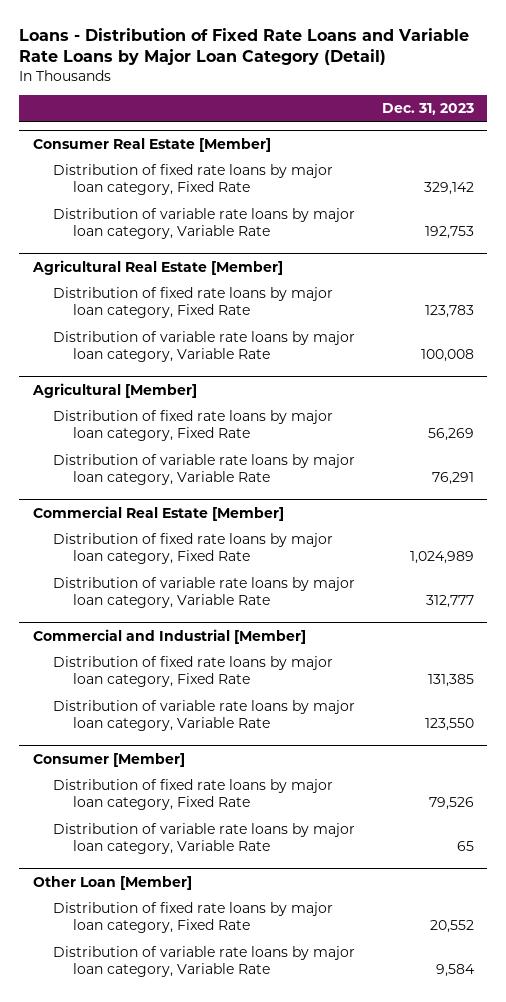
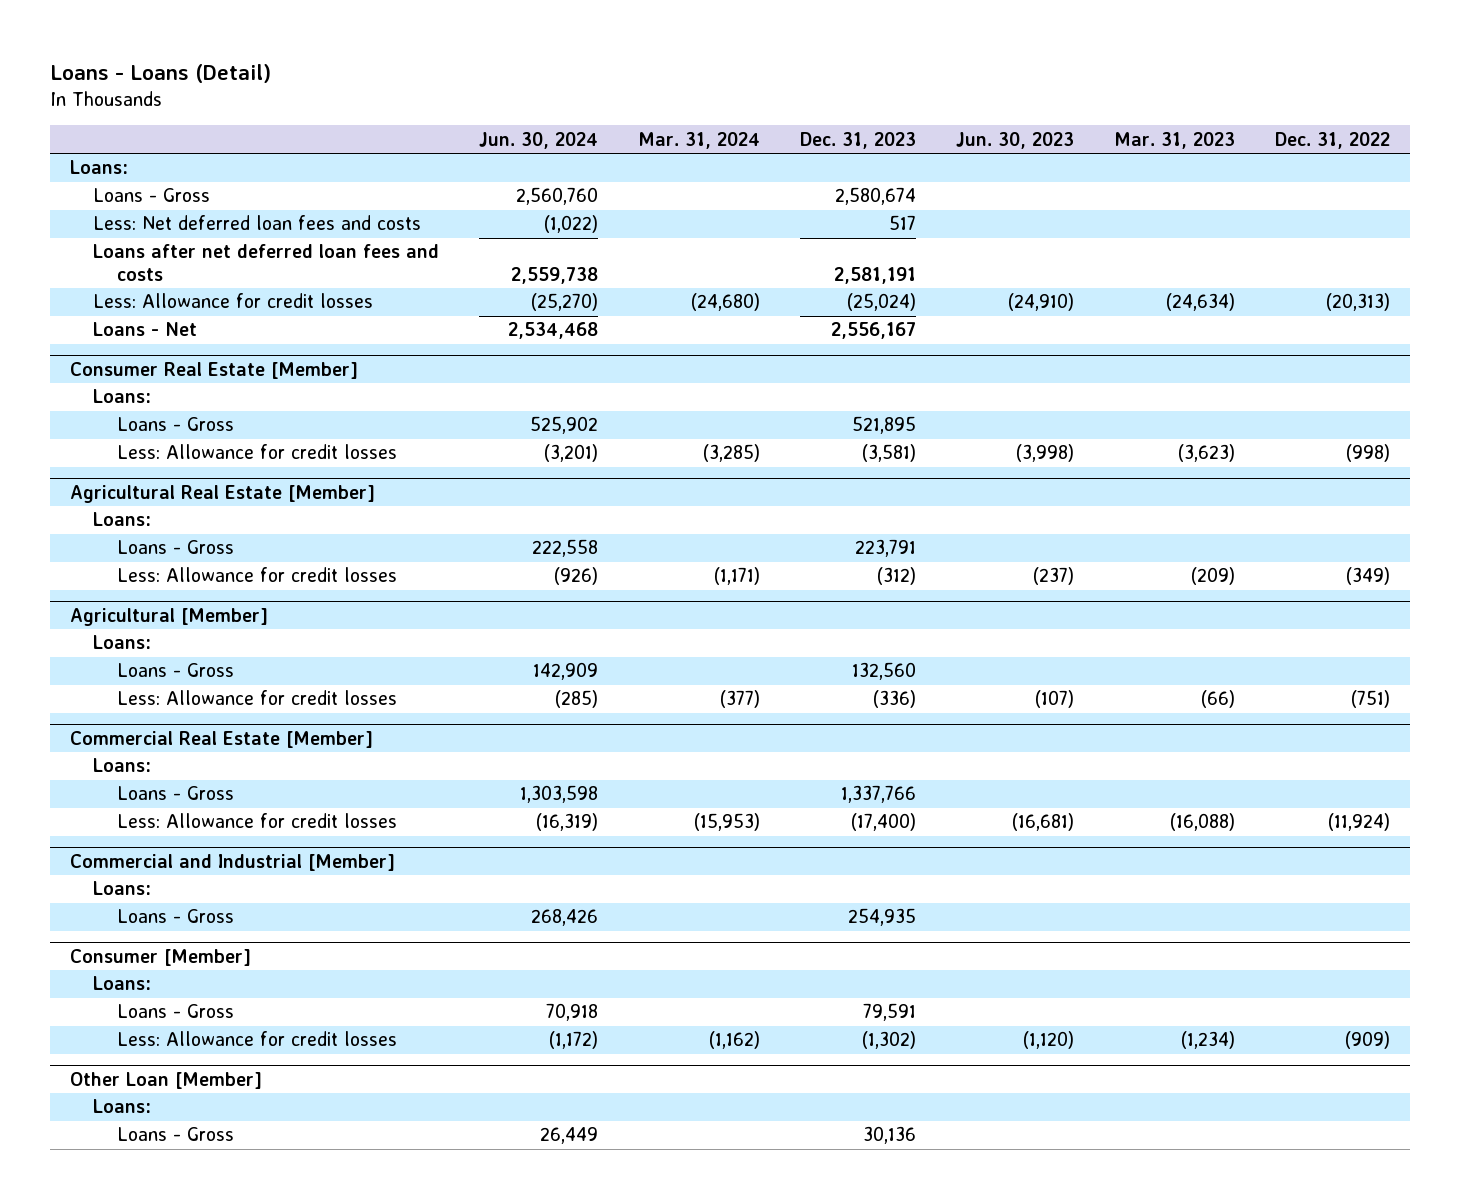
[19,27,470,66] Loans - Distribution of Fixed Rate Loans and Variable Rate Loans by Major Loan Category (Detail) -> [50,64,272,84] Loans - Loans (Detail)
none -> [479,131,599,149] Jun. 30, 2024
none -> [638,131,761,149] Mar. 31, 2024
none -> [956,131,1075,149] Jun. 30, 2023
none -> [1114,131,1236,149] Mar. 31, 2023
none -> [1275,131,1391,149] Dec. 31, 2022
none -> [70,160,129,175] Loans:
none -> [93,188,211,203] Loans - Gross
none -> [93,215,422,231] Less: Net deferred loan fees and costs
none -> [93,244,440,281] Loans after net deferred loan fees and costs
none -> [93,293,374,309] Less: Allowance for credit losses
none -> [93,322,198,337] Loans - Net
[52,164,333,196] Distribution of fixed rate loans by major loan category, Fixed Rate -> none
[52,208,355,240] Distribution of variable rate loans by major loan category, Variable Rate -> none
none -> [93,389,152,404] Loans:
none -> [116,417,234,432] Loans - Gross
none -> [116,444,397,460] Less: Allowance for credit losses
[52,287,333,319] Distribution of fixed rate loans by major loan category, Fixed Rate -> none
[52,331,355,363] Distribution of variable rate loans by major loan category, Variable Rate -> none
none -> [93,512,152,527] Loans:
none -> [116,540,234,555] Loans - Gross
none -> [116,567,397,583] Less: Allowance for credit losses
[52,410,333,442] Distribution of fixed rate loans by major loan category, Fixed Rate -> none
[52,454,355,486] Distribution of variable rate loans by major loan category, Variable Rate -> none
none -> [93,635,152,650] Loans:
none -> [116,663,234,678] Loans - Gross
none -> [116,690,397,706] Less: Allowance for credit losses
[52,533,333,565] Distribution of fixed rate loans by major loan category, Fixed Rate -> none
[52,577,355,609] Distribution of variable rate loans by major loan category, Variable Rate -> none
none -> [93,758,152,773] Loans:
none -> [116,786,234,801] Loans - Gross
none -> [116,813,397,829] Less: Allowance for credit losses
[52,656,333,688] Distribution of fixed rate loans by major loan category, Fixed Rate -> none
[52,700,355,732] Distribution of variable rate loans by major loan category, Variable Rate -> none
none -> [93,881,152,896] Loans:
none -> [116,909,234,924] Loans - Gross
[52,779,333,811] Distribution of fixed rate loans by major loan category, Fixed Rate -> none
[52,823,355,855] Distribution of variable rate loans by major loan category, Variable Rate -> none
none -> [93,976,152,991] Loans:
none -> [116,1004,234,1019] Loans - Gross
none -> [116,1031,397,1047] Less: Allowance for credit losses
[52,902,333,934] Distribution of fixed rate loans by major loan category, Fixed Rate -> none
[52,946,355,978] Distribution of variable rate loans by major loan category, Variable Rate -> none
none -> [93,1099,152,1114] Loans:
none -> [116,1127,234,1142] Loans - Gross

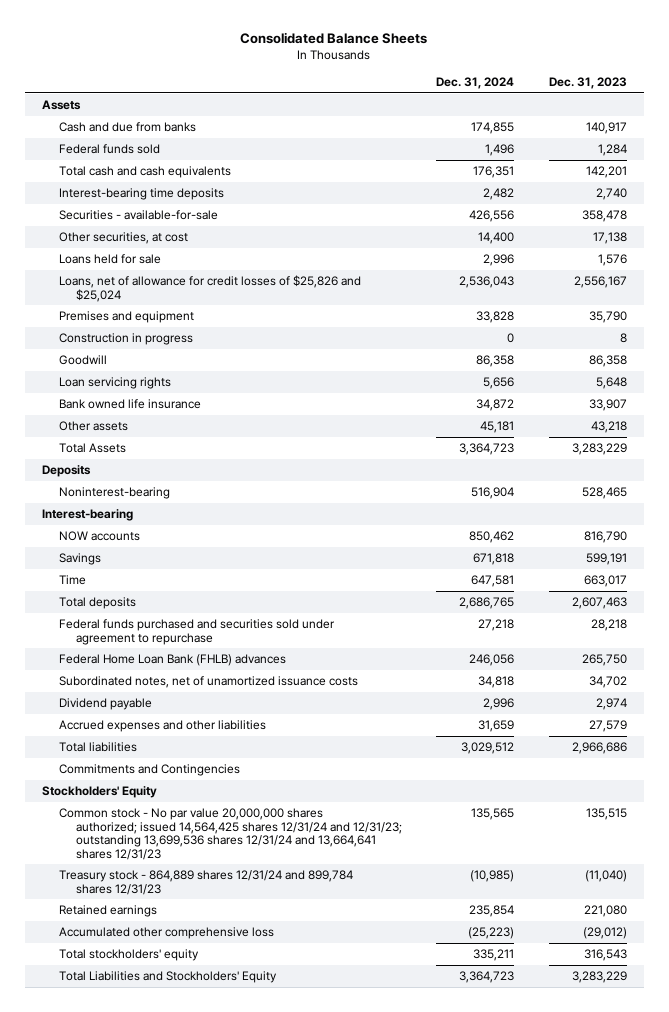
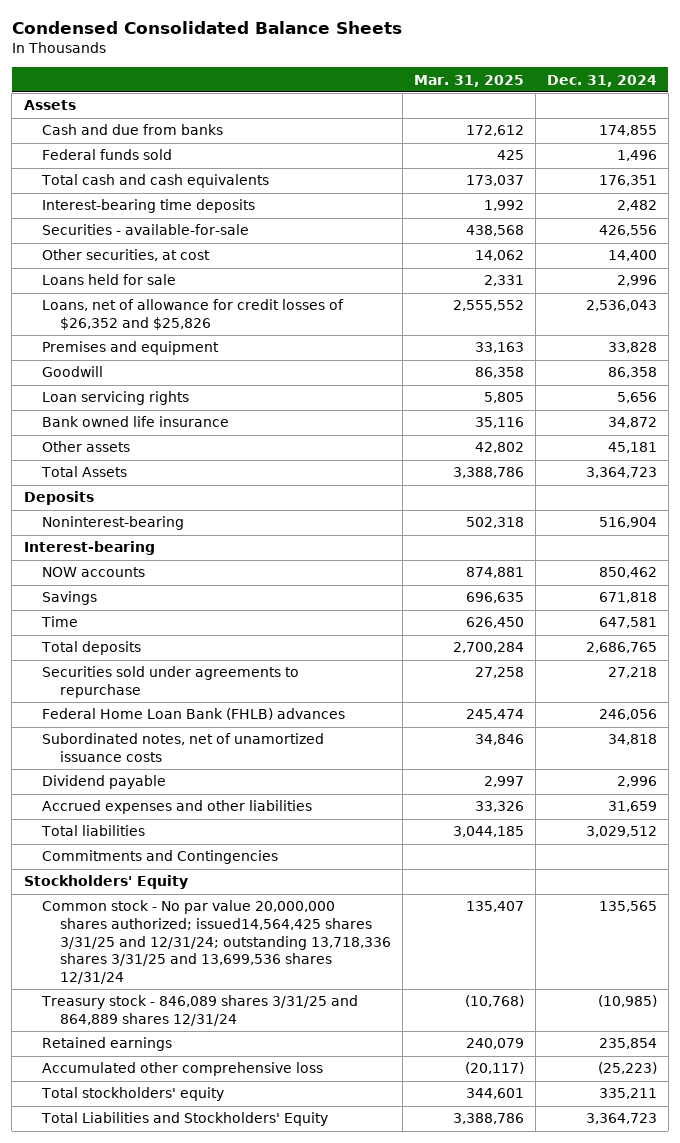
[240,32,428,45] Consolidated Balance Sheets -> [11,20,402,34] Condensed Consolidated Balance Sheets
[548,77,627,90] Dec. 31, 2023 -> none
none -> [413,74,524,87] Mar. 31, 2025
[59,274,362,302] Loans, net of allowance for credit losses of $25,826 and $25,024 -> [41,299,344,331] Loans, net of allowance for credit losses of $26,352 and $25,826
[59,332,194,345] Construction in progress -> none
[59,618,336,645] Federal funds purchased and securities sold under agreement to repurchase -> [41,666,299,699] Securities sold under agreements to repurchase
[59,807,403,860] Common stock - No par value 20,000,000 shares authorized; issued 14,564,425 shares 12/31/24 and 12/31/23; outstanding 13,699,536 shares 12/31/24 and 13,664,641 shares 12/31/23 -> [41,900,391,984] Common stock - No par value 20,000,000 shares authorized; issued14,564,425 shares 3/31/25 and 12/31/24; outstanding 13,718,336 shares 3/31/25 and 13,699,536 shares 12/31/24
[59,869,354,895] Treasury stock - 864,889 shares 12/31/24 and 899,784 shares 12/31/23 -> [40,995,358,1027] Treasury stock - 846,089 shares 3/31/25 and 864,889 shares 12/31/24

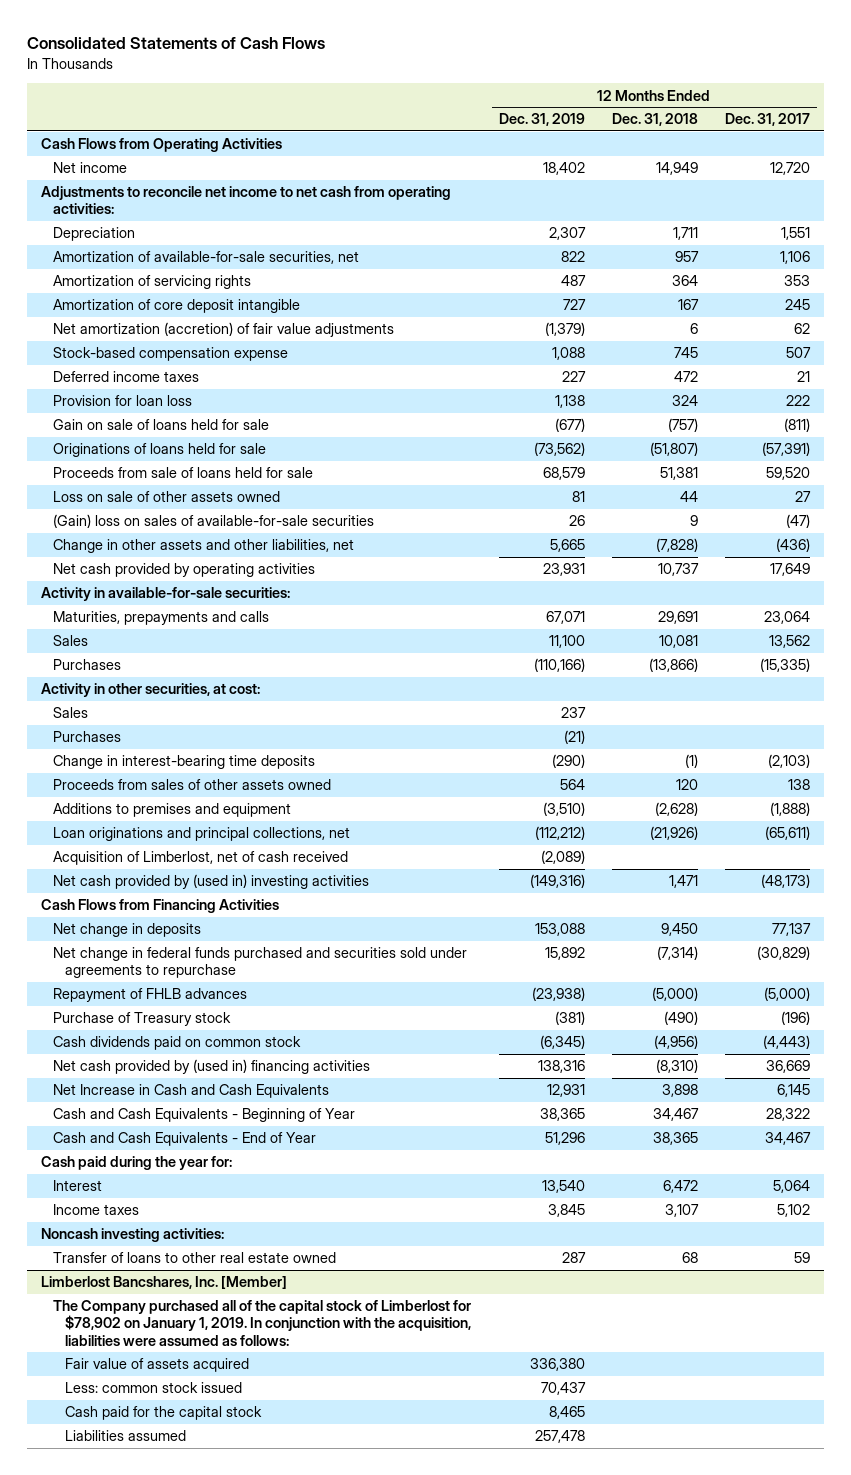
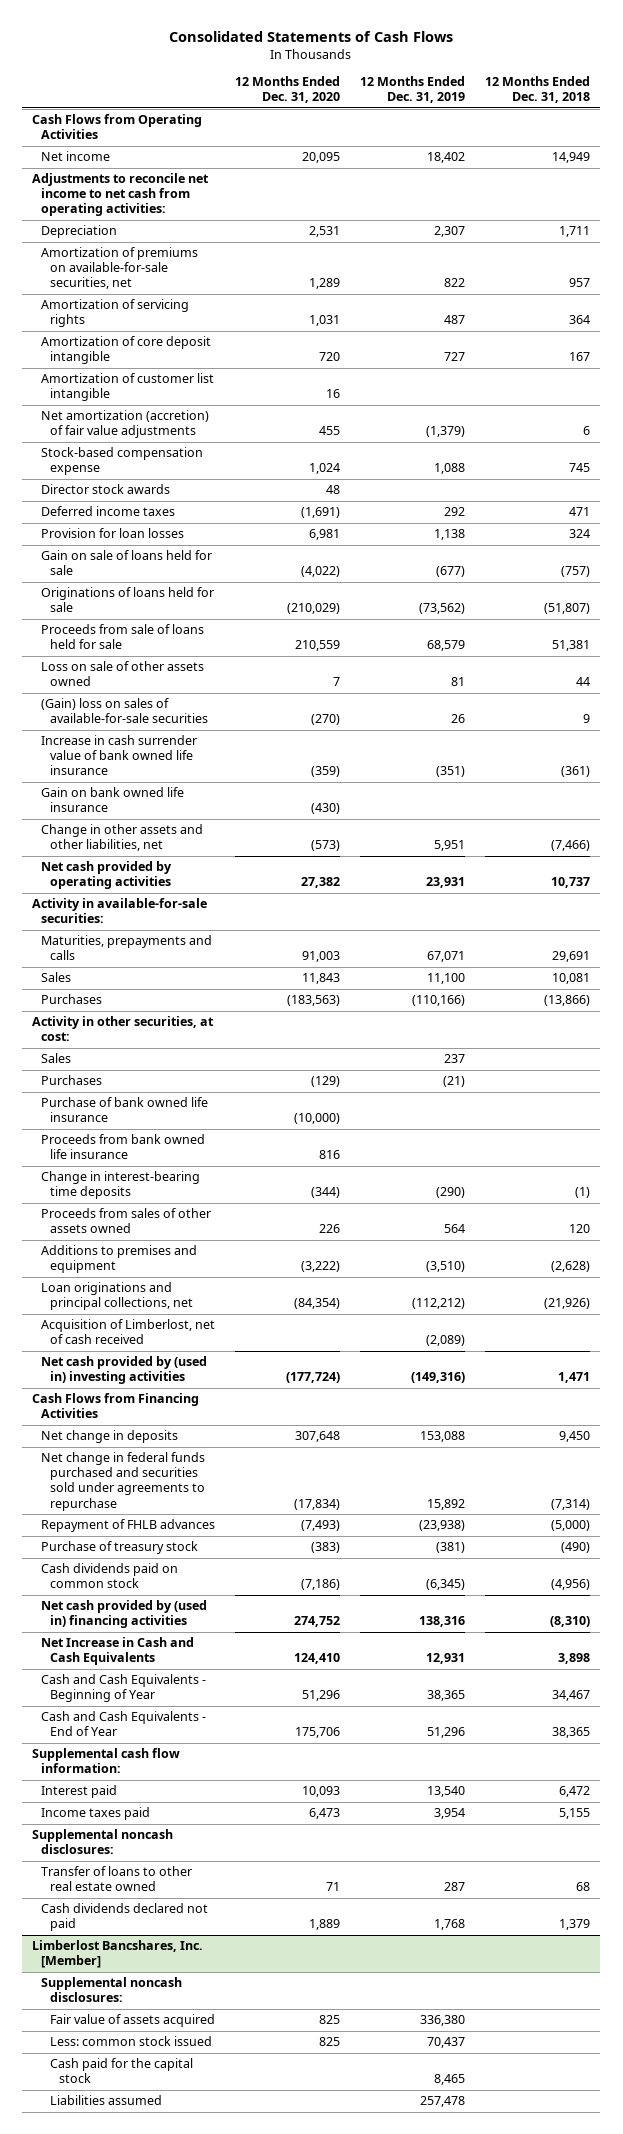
[725,113,811,127] Dec. 31, 2017 -> none
none -> [235,76,341,104] 12 Months Ended Dec. 31, 2020
[53,251,360,265] Amortization of available-for-sale securities, net -> [41,247,199,290] Amortization of premiums on available-for-sale securities, net
none -> [41,373,215,402] Amortization of customer list intangible
none -> [41,484,171,495] Director stock awards
[561,371,586,383] 227 -> [444,507,466,517] 292
[673,371,698,383] 472 -> [569,507,591,517] 471
[53,395,193,407] Provision for loan loss -> [41,528,185,539] Provision for loan losses
none -> [41,735,198,776] Increase in cash surrender value of bank owned life insurance
none -> [41,787,185,813] Gain on bank owned life insurance
[549,539,585,553] 5,665 -> [434,840,466,852] 5,951
[655,538,698,553] (7,828) -> [551,840,591,852] (7,466)
none -> [41,1097,209,1123] Purchase of bank owned life insurance
none -> [41,1134,206,1160] Proceeds from bank owned life insurance
[53,1012,232,1027] Purchase of Treasury stock -> [41,1541,199,1555] Purchase of treasury stock
[40,1156,232,1171] Cash paid during the year for: -> none
none -> [32,1748,181,1774] Supplemental cash flow information:
[53,1180,103,1192] Interest -> [41,1785,118,1799] Interest paid
[53,1204,140,1216] Income taxes -> [41,1807,151,1821] Income taxes paid
[547,1204,585,1218] 3,845 -> [434,1808,466,1820] 3,954
[664,1204,699,1218] 3,107 -> [559,1808,591,1820] 5,155
[40,1228,224,1243] Noncash investing activities: -> [32,1829,174,1855] Supplemental noncash disclosures:
none -> [41,1903,209,1932] Cash dividends declared not paid
[53,1300,472,1346] The Company purchased all of the capital stock of Limberlost for $78,902 on January 1, 2019. In conjunction with the acquisition, liabilities were assumed as follows: -> none
none -> [41,1977,183,2003] Supplemental noncash disclosures:

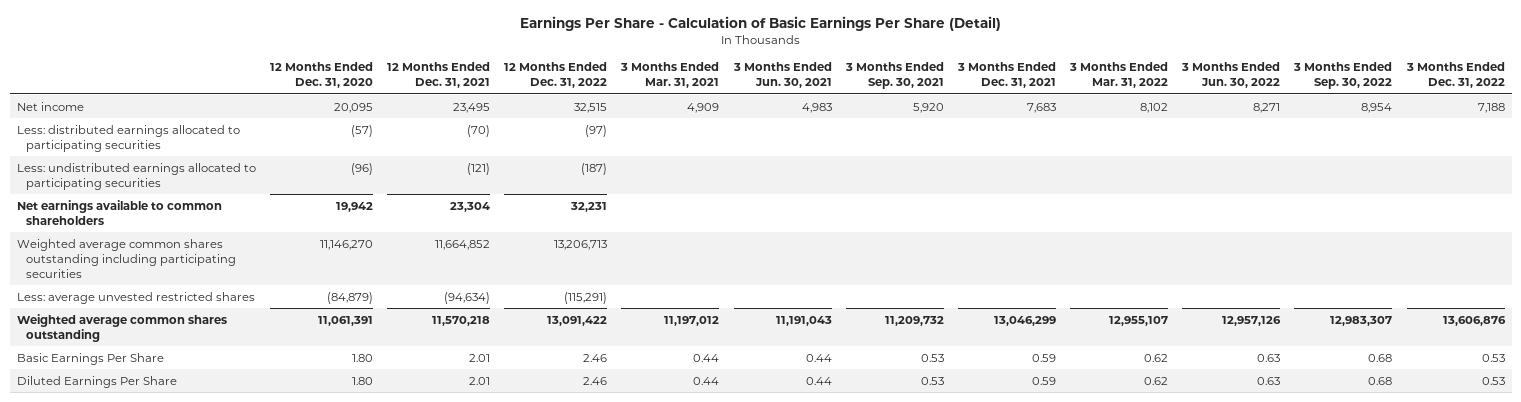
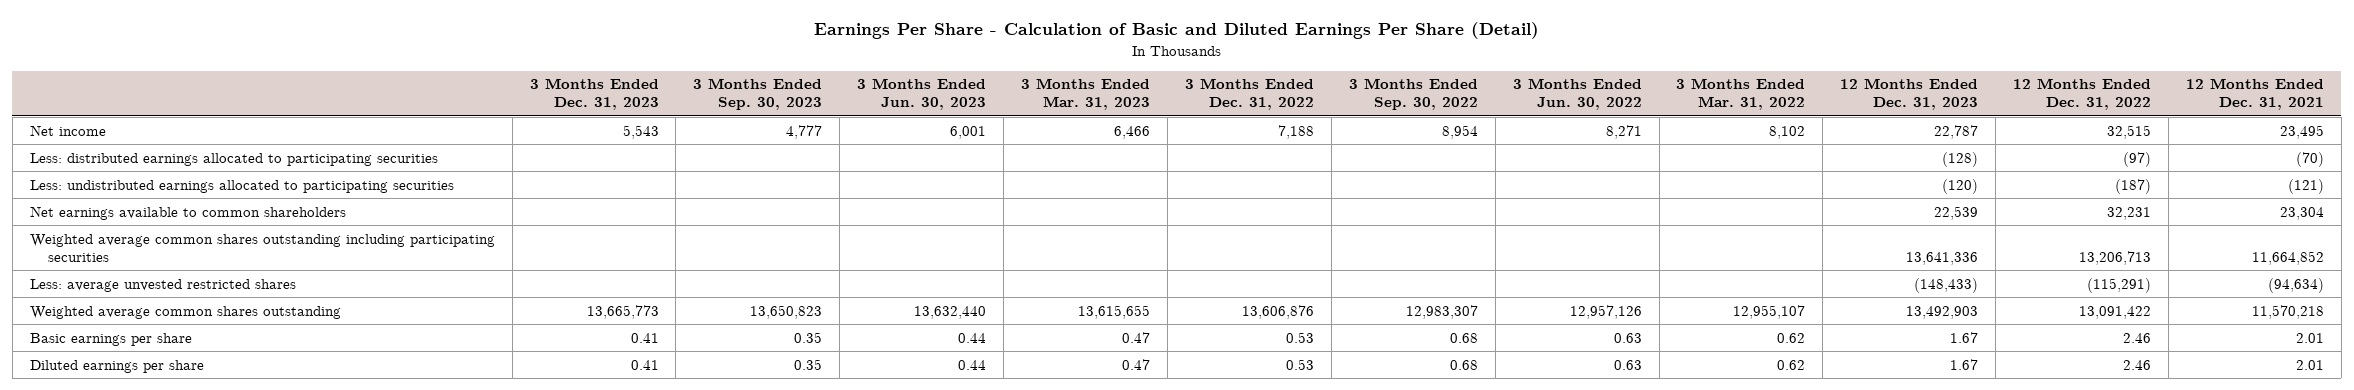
[519,15,1001,31] Earnings Per Share - Calculation of Basic Earnings Per Share (Detail) -> [813,22,1539,40] Earnings Per Share - Calculation of Basic and Diluted Earnings Per Share (Detail)
[270,62,374,89] 12 Months Ended Dec. 31, 2020 -> none
[620,62,720,89] 3 Months Ended Mar. 31, 2021 -> none
[732,62,832,89] 3 Months Ended Jun. 30, 2021 -> none
[844,62,944,90] 3 Months Ended Sep. 30, 2021 -> none
[956,62,1056,89] 3 Months Ended Dec. 31, 2021 -> none
none -> [529,78,659,111] 3 Months Ended Dec. 31, 2023
none -> [693,78,823,111] 3 Months Ended Sep. 30, 2023
none -> [857,78,987,111] 3 Months Ended Jun. 30, 2023
none -> [1021,78,1151,111] 3 Months Ended Mar. 31, 2023
none -> [1840,78,1979,111] 12 Months Ended Dec. 31, 2023
[16,352,164,365] Basic Earnings Per Share -> [29,332,192,346] Basic earnings per share
[16,375,177,388] Diluted Earnings Per Share -> [29,359,204,373] Diluted earnings per share

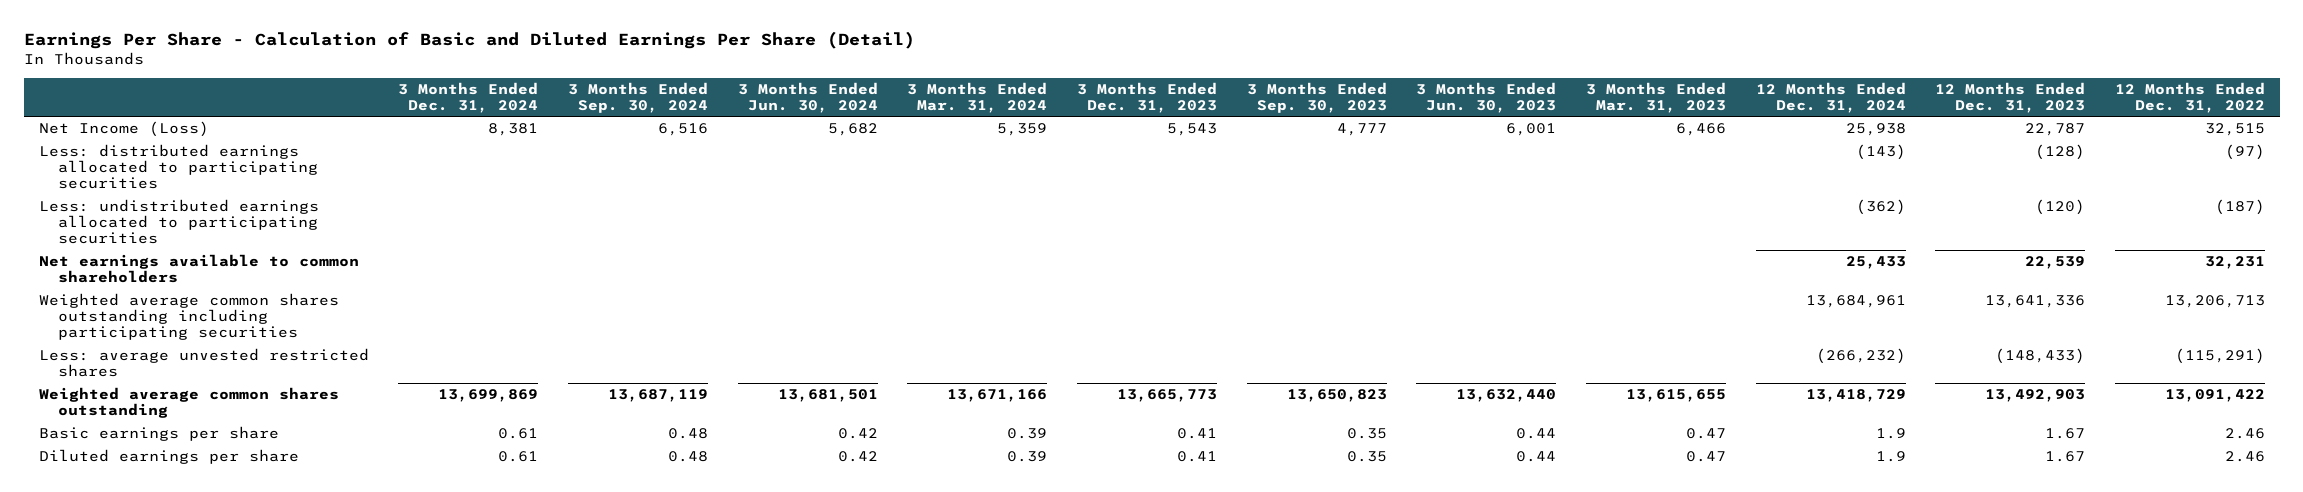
[1184,78,1314,111] 3 Months Ended Dec. 31, 2022 -> none
[1348,78,1478,111] 3 Months Ended Sep. 30, 2022 -> none
[1512,78,1642,111] 3 Months Ended Jun. 30, 2022 -> none
[1676,78,1806,111] 3 Months Ended Mar. 31, 2022 -> none
[2186,78,2325,111] 12 Months Ended Dec. 31, 2021 -> none
none -> [398,81,539,113] 3 Months Ended Dec. 31, 2024
none -> [567,81,708,113] 3 Months Ended Sep. 30, 2024
none -> [737,81,878,113] 3 Months Ended Jun. 30, 2024
none -> [907,81,1048,113] 3 Months Ended Mar. 31, 2024
none -> [1755,81,1906,113] 12 Months Ended Dec. 31, 2024
[29,124,106,136] Net income -> [38,121,209,138] Net Income (Loss)

